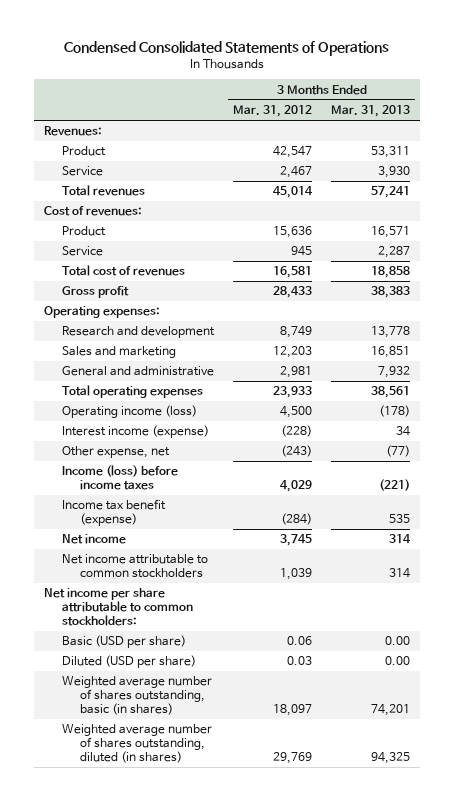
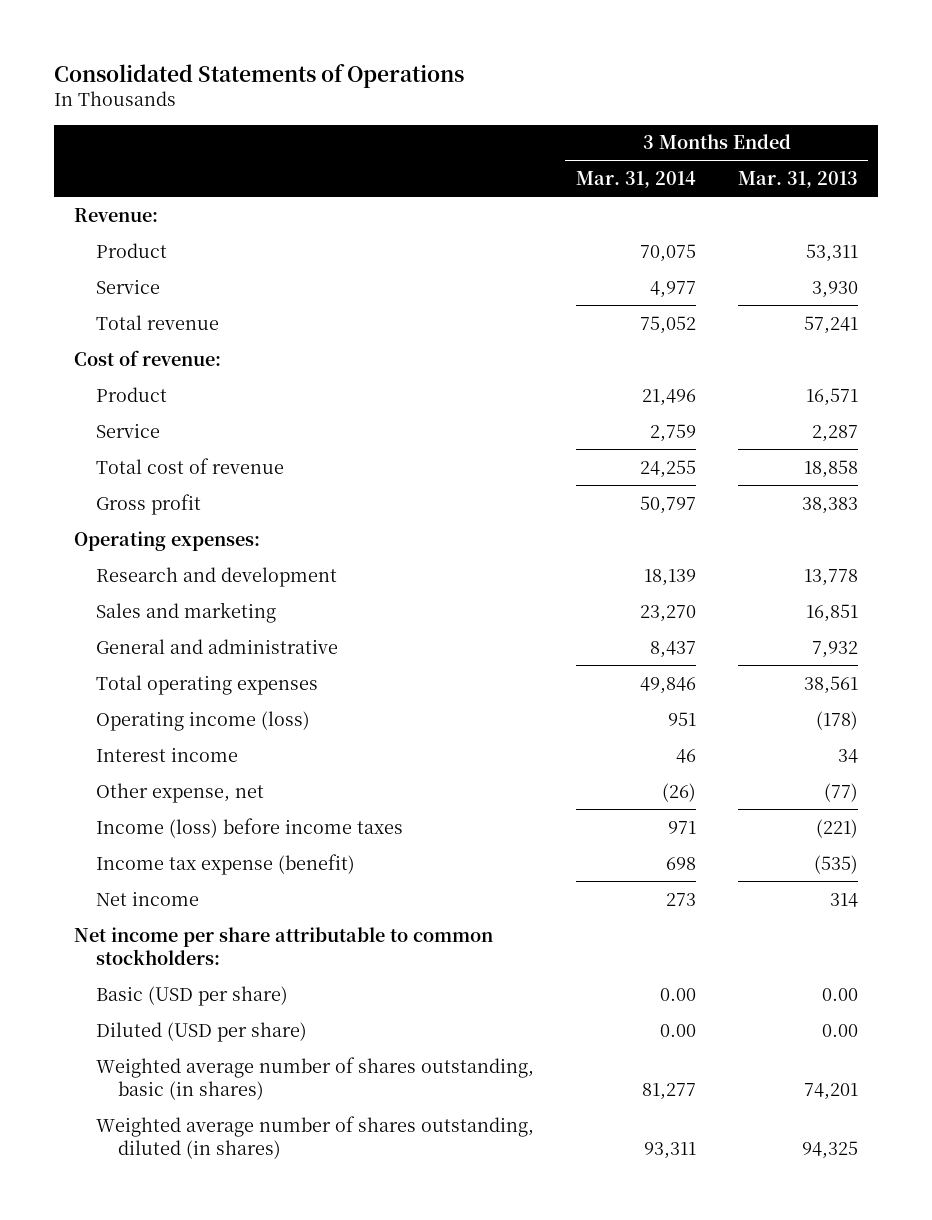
[64,41,390,57] Condensed Consolidated Statements of Operations -> [53,63,464,88] Consolidated Statements of Operations
[233,105,313,118] Mar. 31, 2012 -> none
none -> [575,170,696,188] Mar. 31, 2014
[43,126,102,137] Revenues: -> [74,207,159,222] Revenue:
[61,185,145,197] Total revenues -> [96,314,220,330] Total revenue
[43,206,142,217] Cost of revenues: -> [74,349,222,366] Cost of revenue:
[61,265,185,277] Total cost of revenues -> [96,457,285,474] Total cost of revenue
[61,425,209,439] Interest income (expense) -> [96,746,239,762] Interest income
[61,499,166,527] Income tax benefit (expense) -> [96,853,356,875] Income tax expense (benefit)
[389,514,411,524] 535 -> [813,854,858,874] (535)
[61,554,208,579] Net income attributable to common stockholders -> none

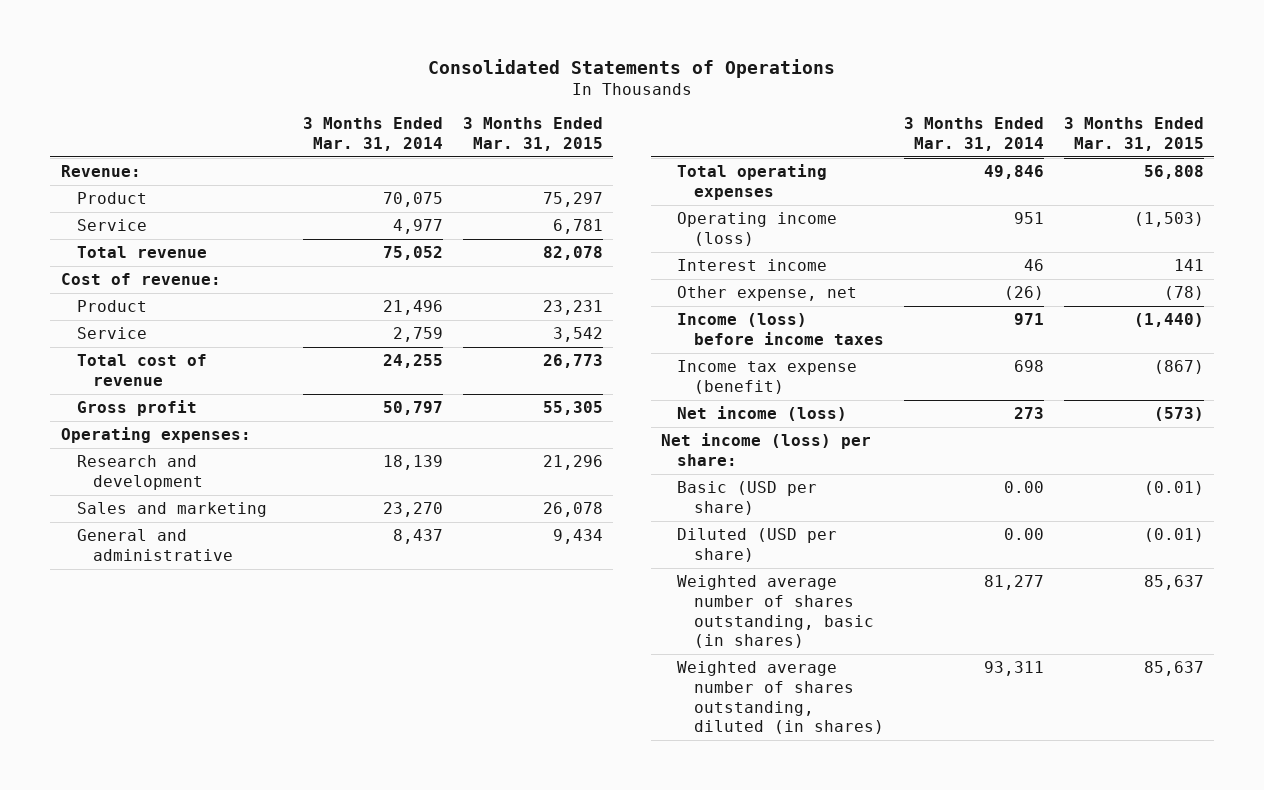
[737,170,858,188] Mar. 31, 2013 -> none
none -> [463,117,604,151] 3 Months Ended Mar. 31, 2015
[96,890,200,906] Net income -> [677,406,848,422] Net income (loss)
[74,926,494,966] Net income per share attributable to common stockholders: -> [661,433,872,466] Net income (loss) per share:

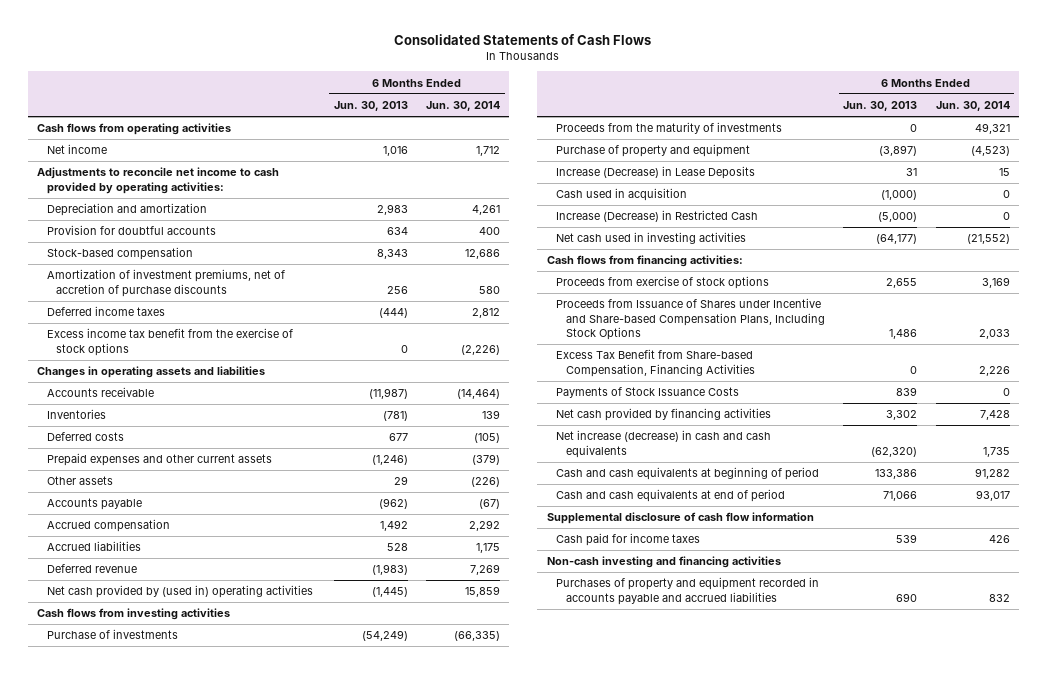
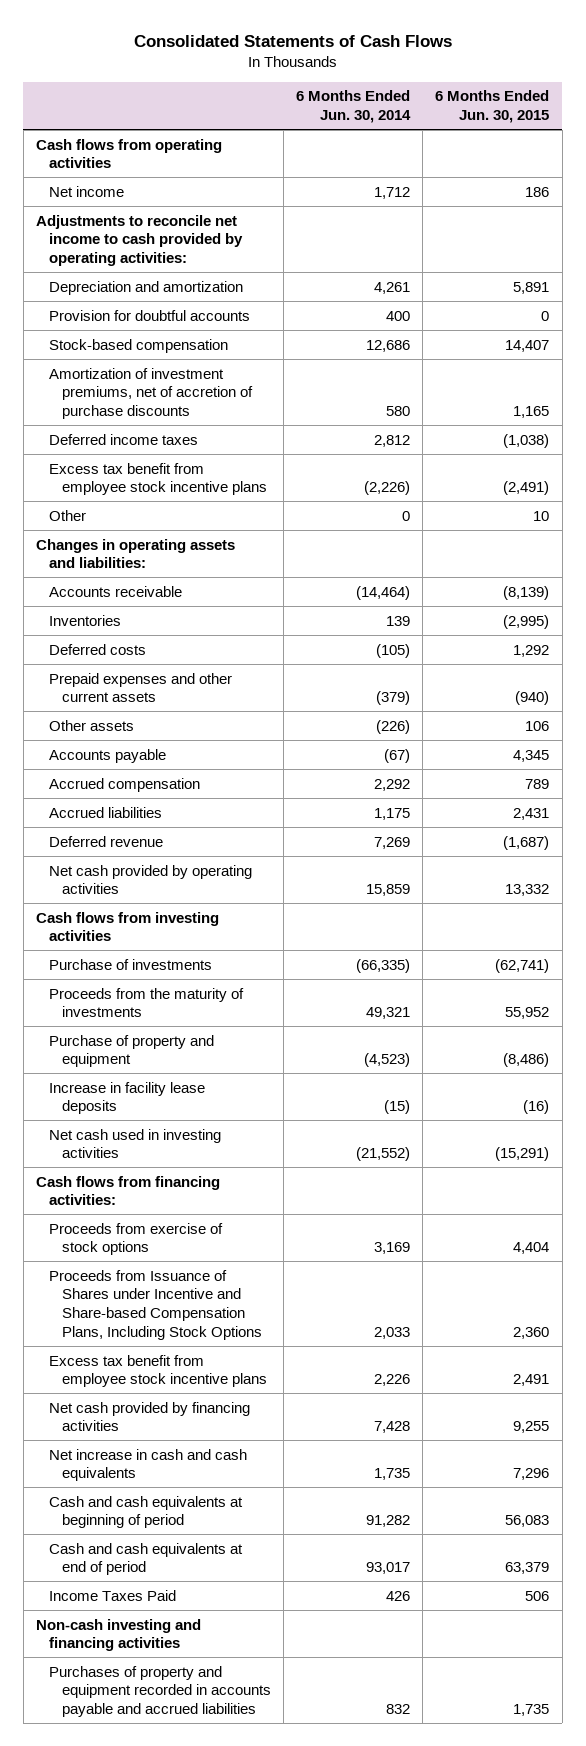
[333,101,408,112] Jun. 30, 2013 -> none
none -> [435,90,550,123] 6 Months Ended Jun. 30, 2015
[46,328,293,356] Excess income tax benefit from the exercise of stock options -> [49,462,267,496] Excess tax benefit from employee stock incentive plans
none -> [49,509,87,521] Other
[37,366,266,379] Changes in operating assets and liabilities -> [36,538,236,569] Changes in operating assets and liabilities:
[46,585,313,599] Net cash provided by (used in) operating activities -> [49,864,253,895] Net cash provided by operating activities
[556,188,688,202] Cash used in acquisition -> none
[556,210,759,223] Increase (Decrease) in Restricted Cash -> none
[556,166,756,180] Increase (Decrease) in Lease Deposits -> [49,1081,206,1115] Increase in facility lease deposits
[998,168,1010,177] 15 -> [384,1100,411,1115] (15)
[556,387,740,399] Payments of Stock Issuance Costs -> none
[556,349,755,377] Excess Tax Benefit from Share-based Compensation, Financing Activities -> [49,1354,267,1388] Excess tax benefit from employee stock incentive plans
[556,430,772,458] Net increase (decrease) in cash and cash equivalents -> [49,1448,248,1482] Net increase in cash and cash equivalents
[546,512,814,525] Supplemental disclosure of cash flow information -> none
[556,533,701,547] Cash paid for income taxes -> [49,1589,177,1601] Income Taxes Paid

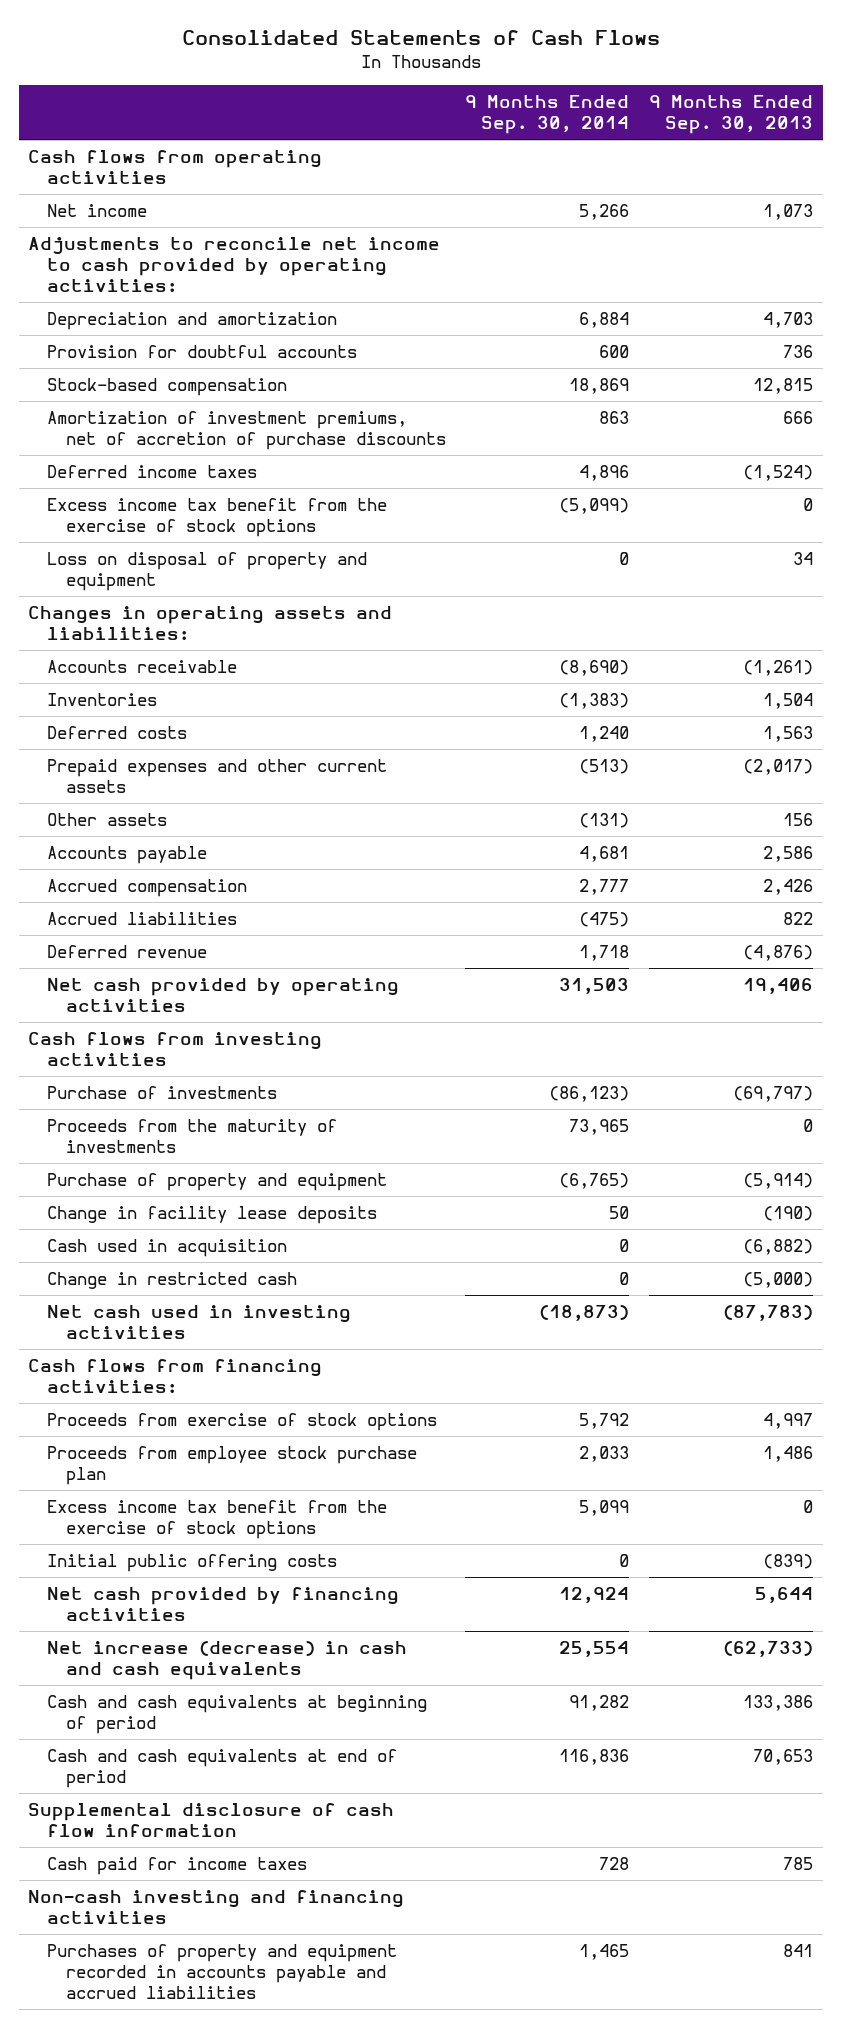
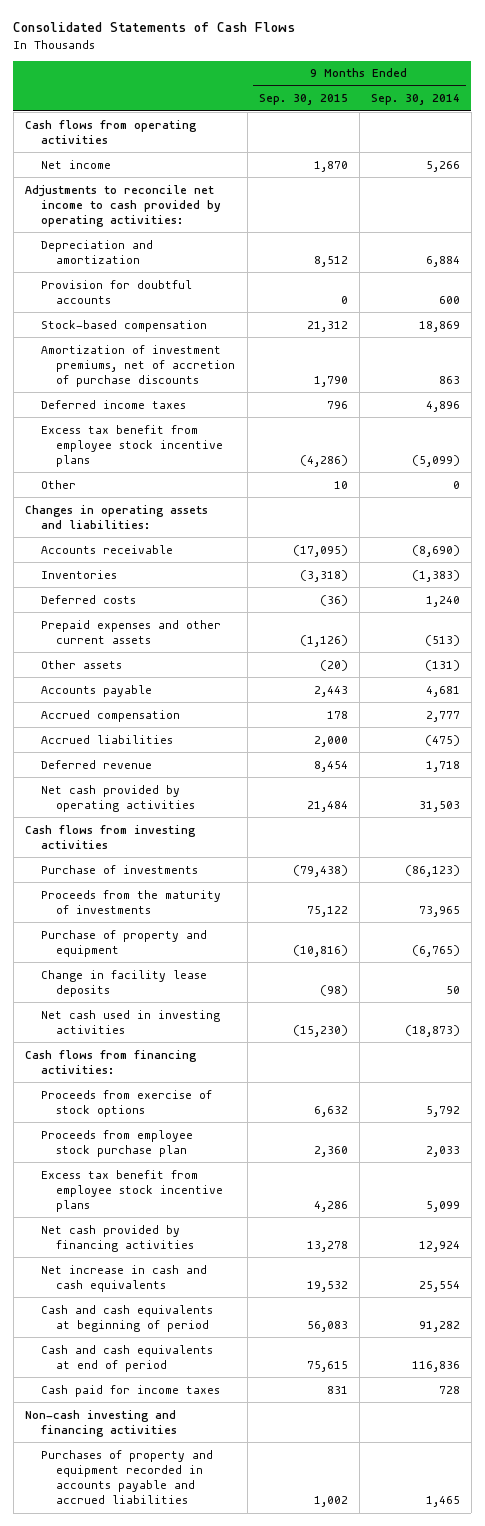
[648,95,813,135] 9 Months Ended Sep. 30, 2013 -> none
none -> [258,94,348,106] Sep. 30, 2015
[47,498,388,537] Excess income tax benefit from the exercise of stock options -> [40,424,224,468] Excess tax benefit from employee stock incentive plans
[47,552,368,591] Loss on disposal of property and equipment -> [40,479,76,489] Other
[47,1239,288,1258] Cash used in acquisition -> none
[47,1272,298,1290] Change in restricted cash -> none
[47,1554,338,1573] Initial public offering costs -> none
[47,1500,388,1539] Excess income tax benefit from the exercise of stock options -> [40,1169,224,1213] Excess tax benefit from employee stock incentive plans
[47,1641,408,1680] Net increase (decrease) in cash and cash equivalents -> [40,1264,207,1292] Net increase in cash and cash equivalents
[28,1803,395,1837] Supplemental disclosure of cash flow information -> none

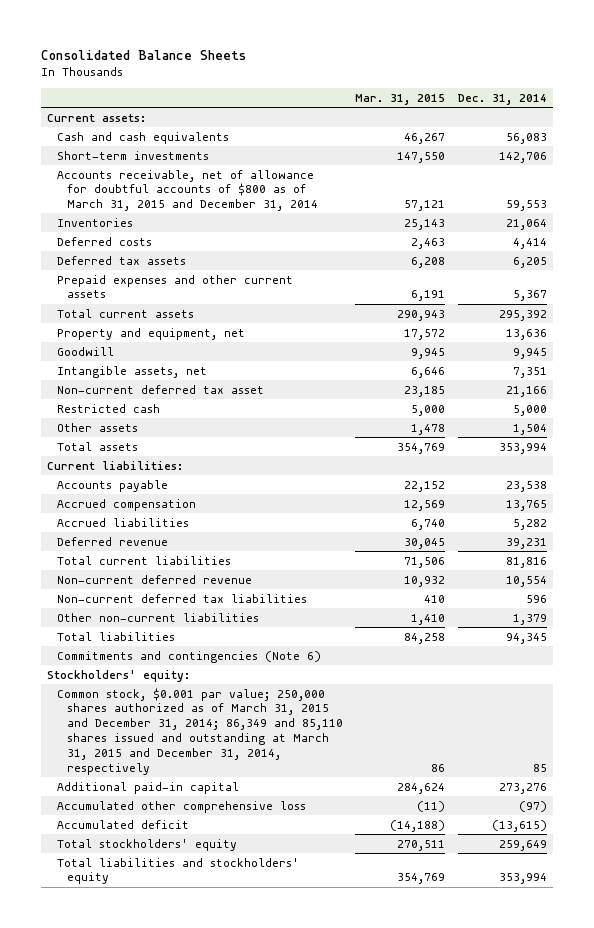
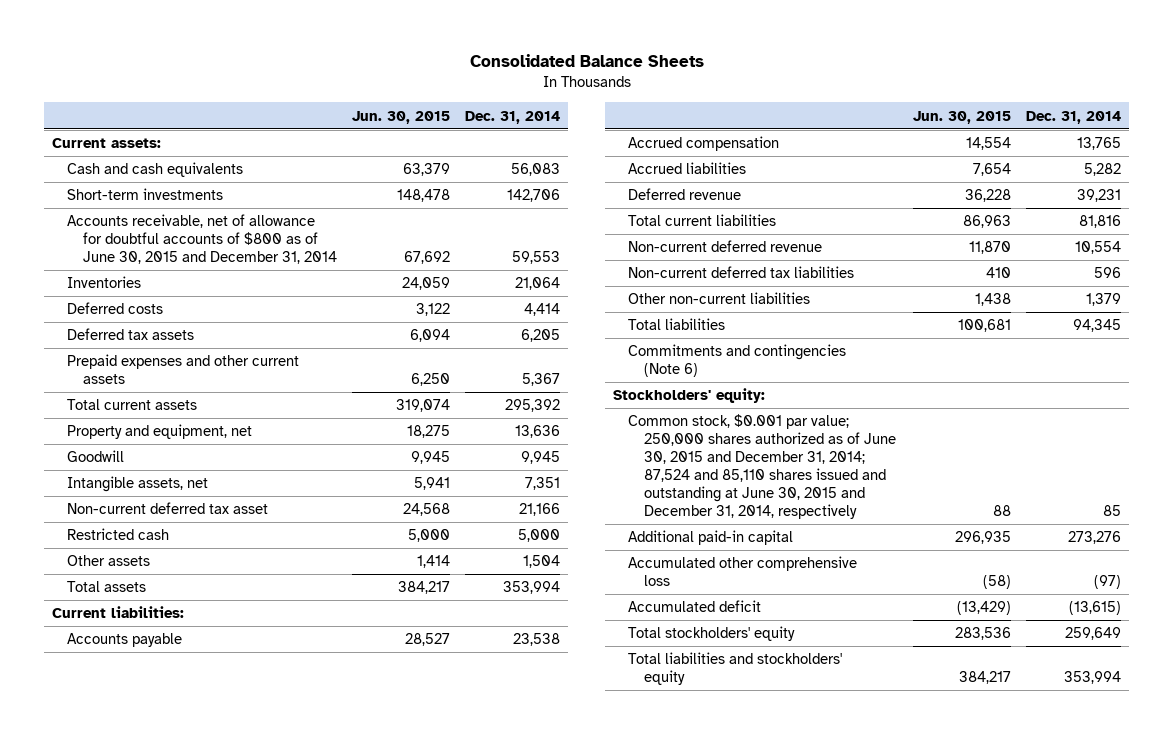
[355,93,446,105] Mar. 31, 2015 -> none
none -> [352,110,451,124] Jun. 30, 2015
[57,169,318,212] Accounts receivable, net of allowance for doubtful accounts of $800 as of March 31, 2015 and December 31, 2014 -> [67,214,337,264] Accounts receivable, net of allowance for doubtful accounts of $800 as of June 30, 2015 and December 31, 2014
[57,687,343,775] Common stock, $0.001 par value; 250,000 shares authorized as of March 31, 2015 and December 31, 2014; 86,349 and 85,110 shares issued and outstanding at March 31, 2015 and December 31, 2014, respectively -> [628,414,896,519] Common stock, $0.001 par value; 250,000 shares authorized as of June 30, 2015 and December 31, 2014; 87,524 and 85,110 shares issued and outstanding at June 30, 2015 and December 31, 2014, respectively

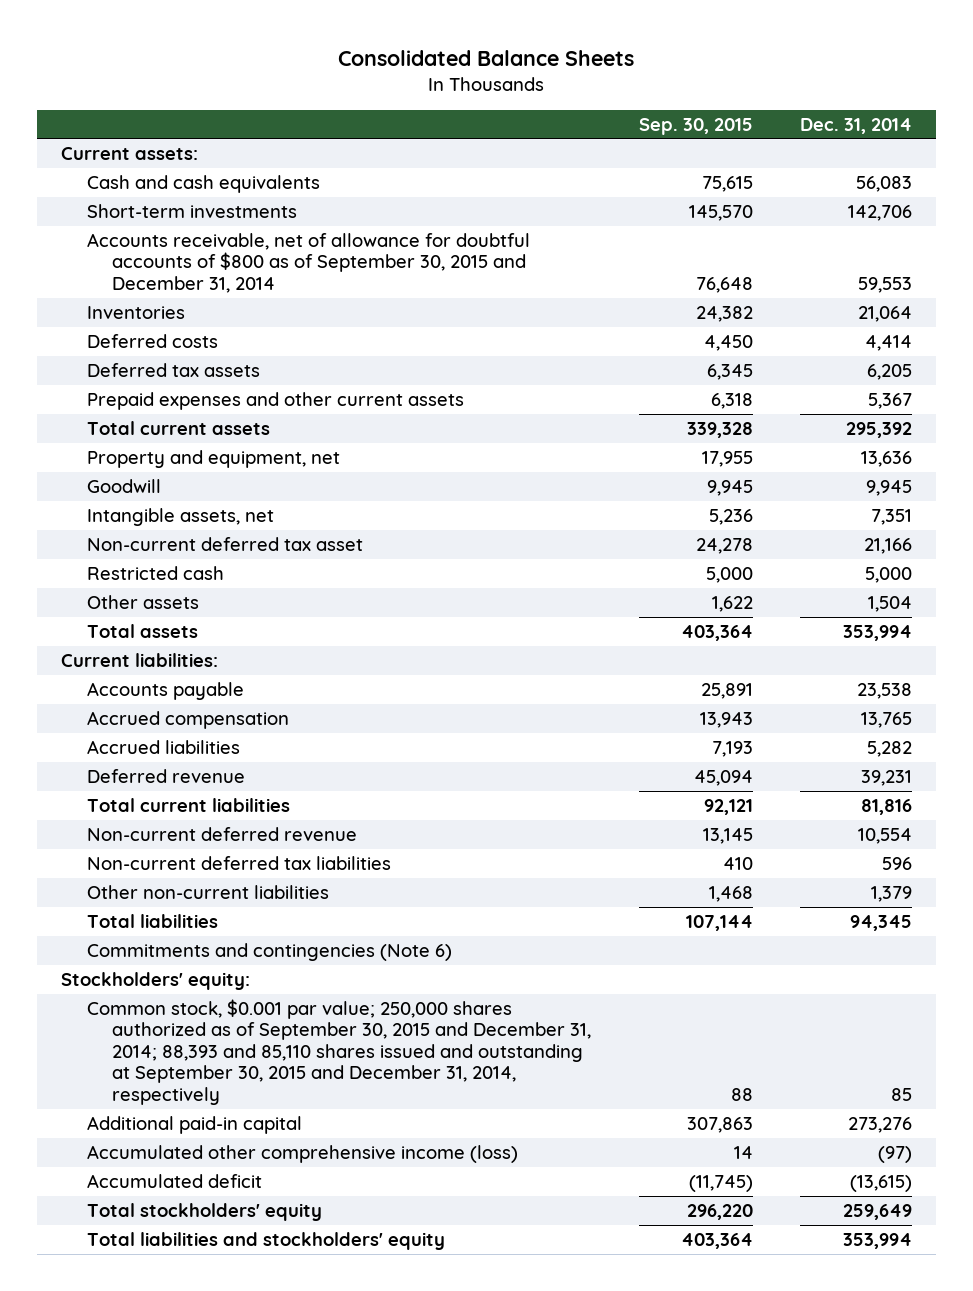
[352,110,451,124] Jun. 30, 2015 -> none
none -> [638,117,753,135] Sep. 30, 2015
[67,214,337,264] Accounts receivable, net of allowance for doubtful accounts of $800 as of June 30, 2015 and December 31, 2014 -> [86,232,530,293] Accounts receivable, net of allowance for doubtful accounts of $800 as of September 30, 2015 and December 31, 2014
[628,414,896,519] Common stock, $0.001 par value; 250,000 shares authorized as of June 30, 2015 and December 31, 2014; 87,524 and 85,110 shares issued and outstanding at June 30, 2015 and December 31, 2014, respectively -> [86,998,592,1105] Common stock, $0.001 par value; 250,000 shares authorized as of September 30, 2015 and December 31, 2014; 88,393 and 85,110 shares issued and outstanding at September 30, 2015 and December 31, 2014, respectively
[628,556,858,587] Accumulated other comprehensive loss -> [86,1144,518,1163] Accumulated other comprehensive income (loss)

